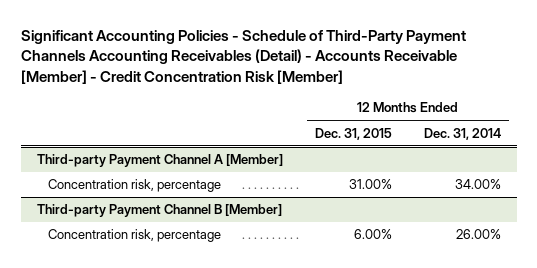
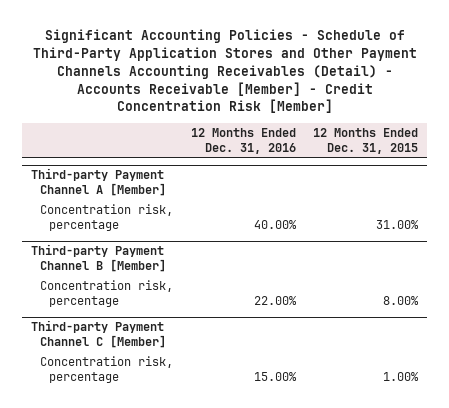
[20,29,466,84] Significant Accounting Policies - Schedule of Third-Party Payment Channels Accounting Receivables (Detail) - Accounts Receivable [Member] - Credit Concentration Risk [Member] -> [32,29,417,114] Significant Accounting Policies - Schedule of Third-Party Application Stores and Other Payment Channels Accounting Receivables (Detail) - Accounts Receivable [Member] - Credit Concentration Risk [Member]
[423,127,501,140] Dec. 31, 2014 -> none
none -> [190,127,296,154] 12 Months Ended Dec. 31, 2016
[353,229,392,240] 6.00% -> [383,295,420,305] 8.00%
none -> [31,320,167,349] Third-party Payment Channel C [Member]
none -> [40,355,174,383] Concentration risk, percentage

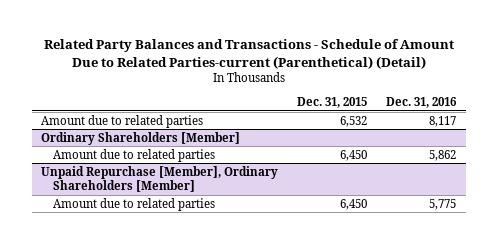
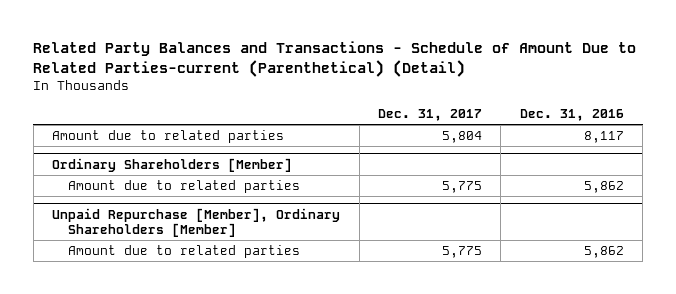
[297,97,368,109] Dec. 31, 2015 -> none
none -> [378,109,483,122] Dec. 31, 2017
[429,198,457,210] 5,775 -> [583,245,624,258] 5,862

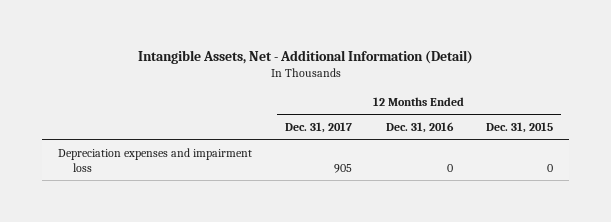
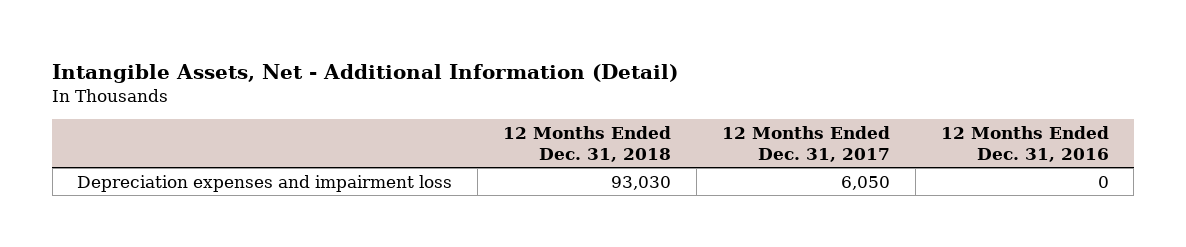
[485,122,553,134] Dec. 31, 2015 -> none
none -> [503,126,672,163] 12 Months Ended Dec. 31, 2018
[334,164,353,174] 905 -> [840,175,890,190] 6,050

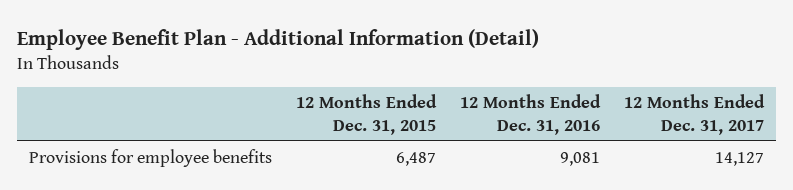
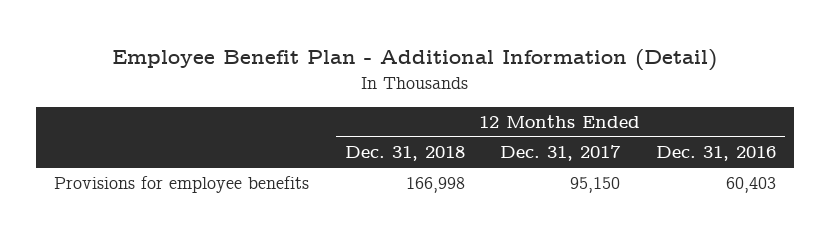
[295,93,437,135] 12 Months Ended Dec. 31, 2015 -> none
none -> [344,146,465,162] Dec. 31, 2018
[559,152,600,167] 9,081 -> [725,177,776,194] 60,403
[714,152,764,167] 14,127 -> [570,177,621,194] 95,150

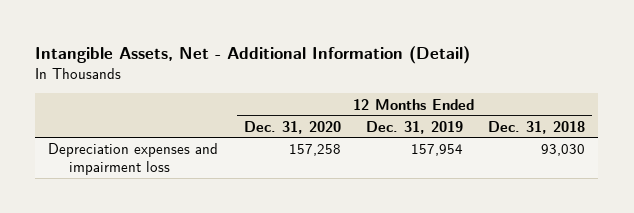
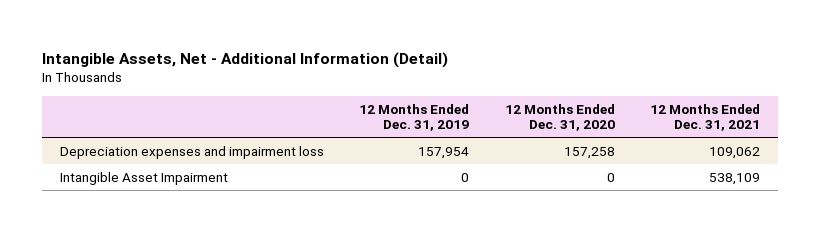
[488,120,586,134] Dec. 31, 2018 -> none
none -> [650,103,761,132] 12 Months Ended Dec. 31, 2021
none -> [59,171,228,185] Intangible Asset Impairment

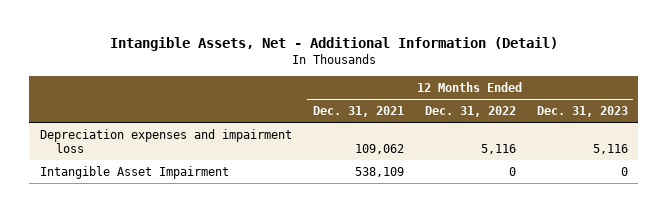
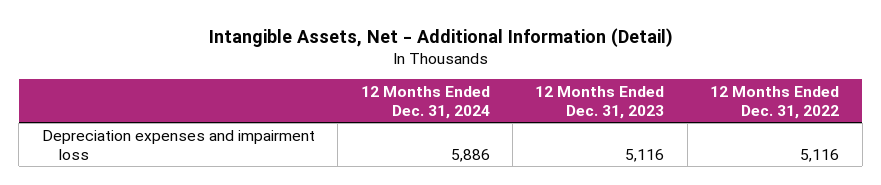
[312,106,404,118] Dec. 31, 2021 -> none
none -> [360,85,490,119] 12 Months Ended Dec. 31, 2024
[39,165,229,179] Intangible Asset Impairment -> none

